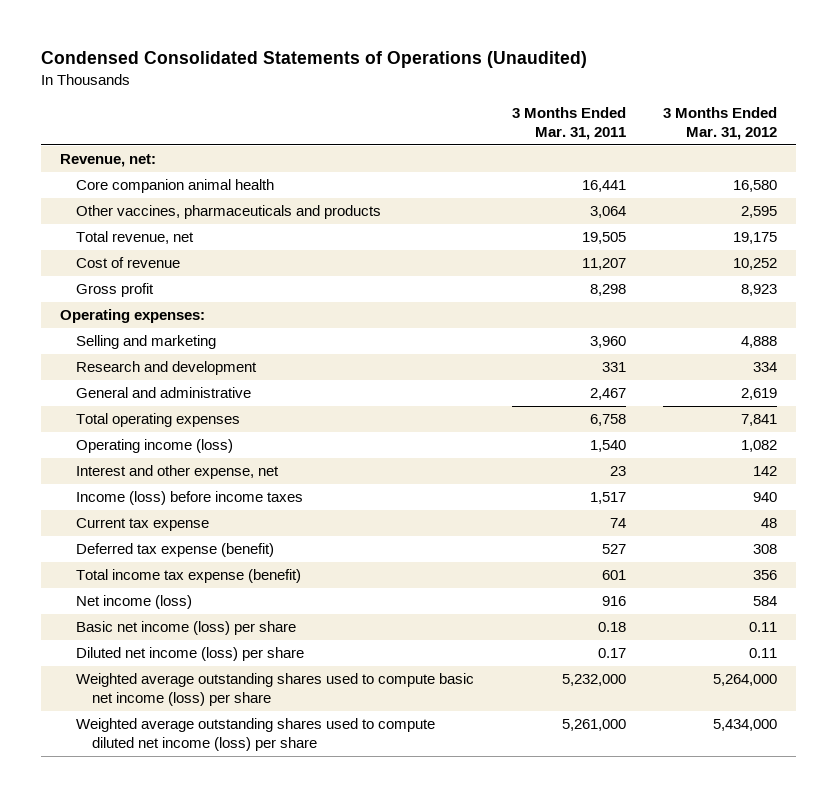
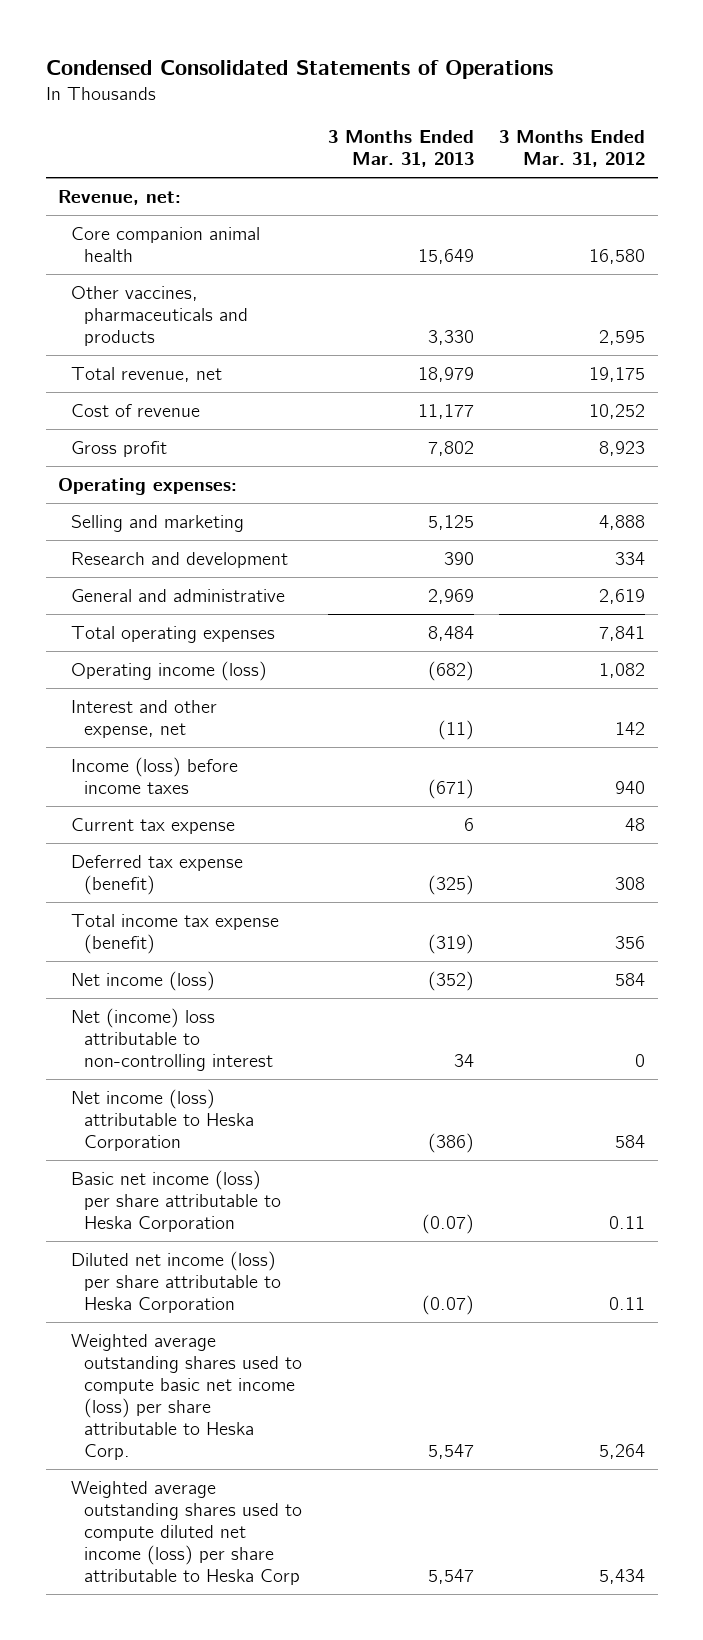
[41,51,588,69] Condensed Consolidated Statements of Operations (Unaudited) -> [45,59,553,79] Condensed Consolidated Statements of Operations
[511,107,626,141] 3 Months Ended Mar. 31, 2011 -> none
none -> [327,130,474,168] 3 Months Ended Mar. 31, 2013
none -> [71,1007,274,1071] Net (income) loss attributable to non-controlling interest
none -> [71,1088,255,1151] Net income (loss) attributable to Heska Corporation
[75,621,296,636] Basic net income (loss) per share -> [71,1169,282,1232] Basic net income (loss) per share attributable to Heska Corporation
[75,647,304,662] Diluted net income (loss) per share -> [71,1250,282,1313] Diluted net income (loss) per share attributable to Heska Corporation
[75,673,474,707] Weighted average outstanding shares used to compute basic net income (loss) per share -> [71,1333,303,1461] Weighted average outstanding shares used to compute basic net income (loss) per share attributable to Heska Corp.
[713,674,778,687] 5,264,000 -> [599,1444,646,1460] 5,264
[75,718,435,752] Weighted average outstanding shares used to compute diluted net income (loss) per share -> [71,1480,303,1585] Weighted average outstanding shares used to compute diluted net income (loss) per share attributable to Heska Corp
[713,719,778,732] 5,434,000 -> [599,1568,646,1584] 5,434

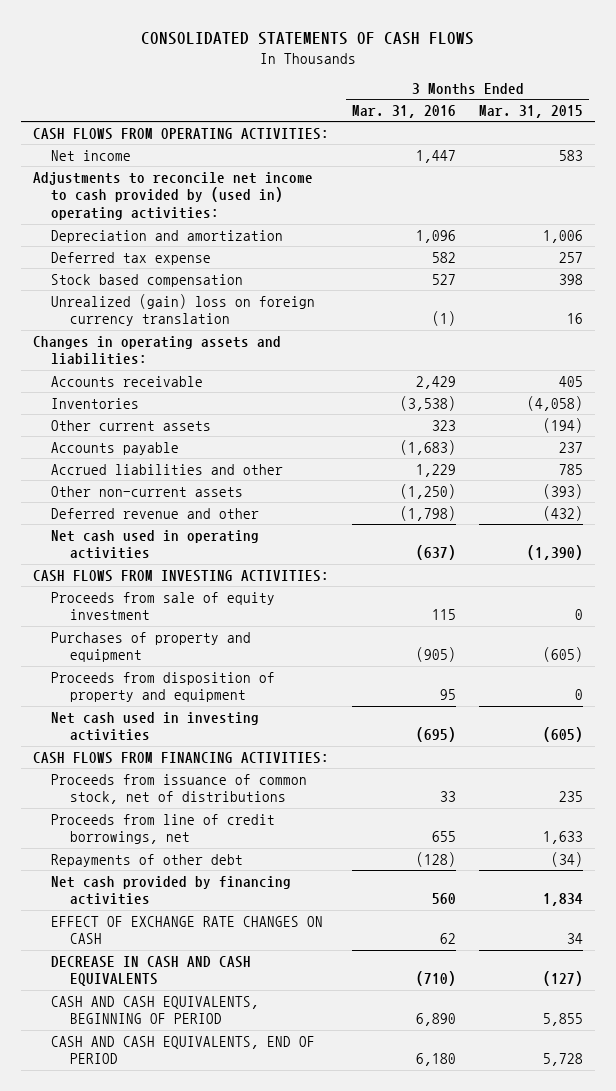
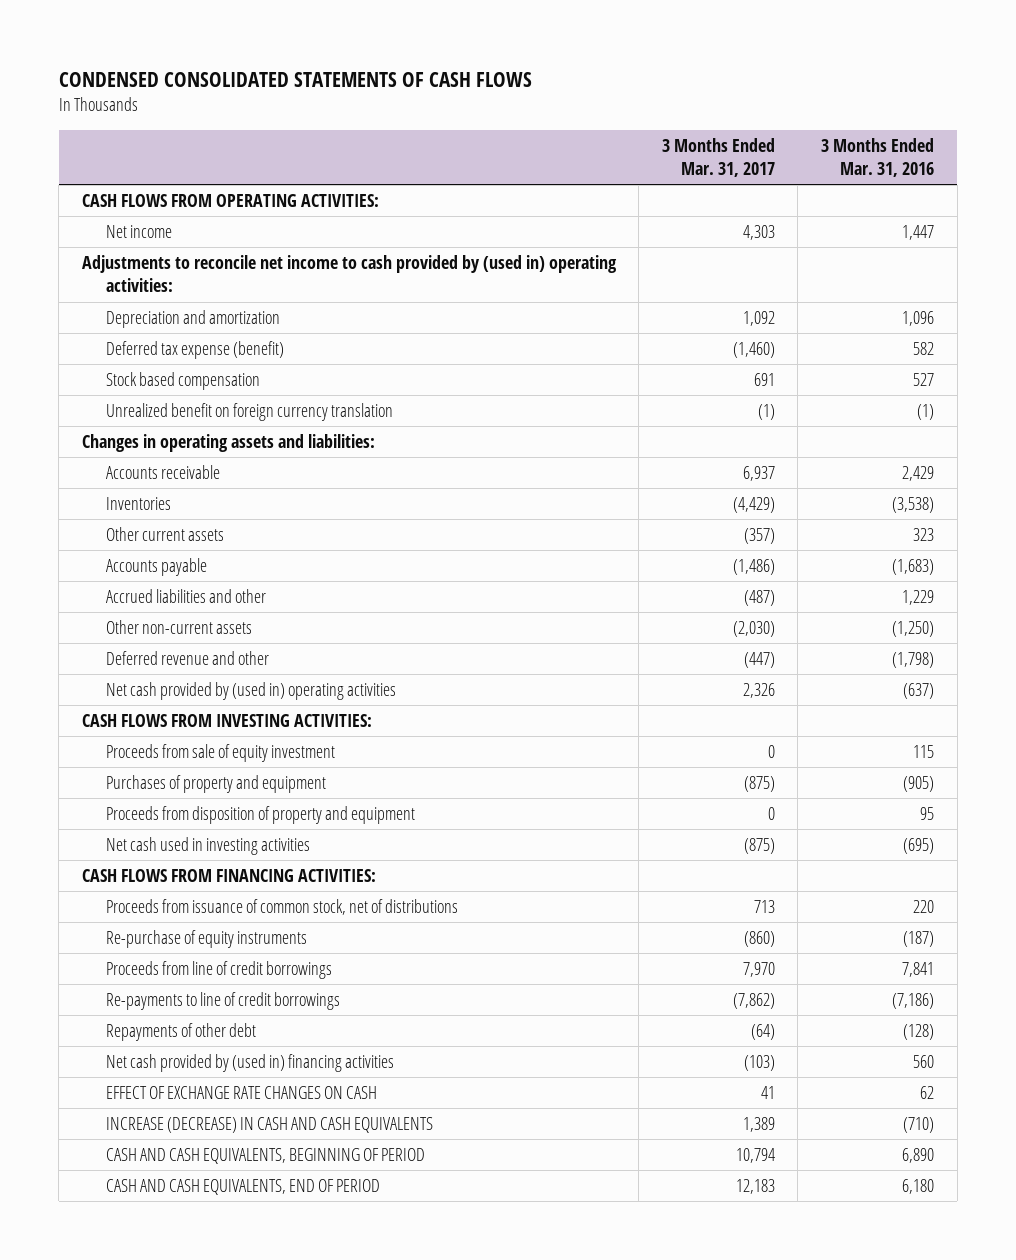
[141,32,475,46] CONSOLIDATED STATEMENTS OF CASH FLOWS -> [58,71,532,87] CONDENSED CONSOLIDATED STATEMENTS OF CASH FLOWS
[479,104,584,118] Mar. 31, 2015 -> none
none -> [661,137,775,178] 3 Months Ended Mar. 31, 2017
[51,251,212,265] Deferred tax expense -> [106,341,285,360] Deferred tax expense (benefit)
[51,293,316,327] Unrealized (gain) loss on foreign currency translation -> [106,403,394,422] Unrealized benefit on foreign currency translation
[51,529,260,560] Net cash used in operating activities -> [106,682,397,701] Net cash provided by (used in) operating activities
[440,791,457,803] 33 -> [912,900,934,914] 220
none -> [106,930,308,949] Re-purchase of equity instruments
[51,813,276,845] Proceeds from line of credit borrowings, net -> [106,961,333,980] Proceeds from line of credit borrowings
[432,831,457,843] 655 -> [901,962,934,978] 7,841
none -> [106,992,341,1011] Re-payments to line of credit borrowings
[51,875,292,906] Net cash provided by financing activities -> [106,1054,395,1073] Net cash provided by (used in) financing activities
[51,955,252,987] DECREASE IN CASH AND CASH EQUIVALENTS -> [106,1117,434,1134] INCREASE (DECREASE) IN CASH AND CASH EQUIVALENTS

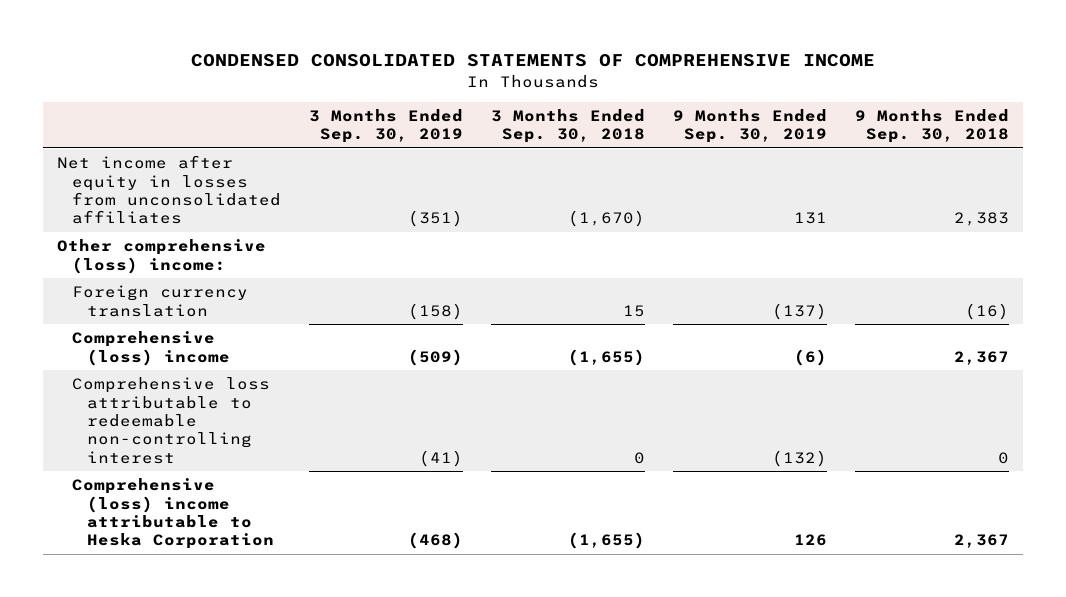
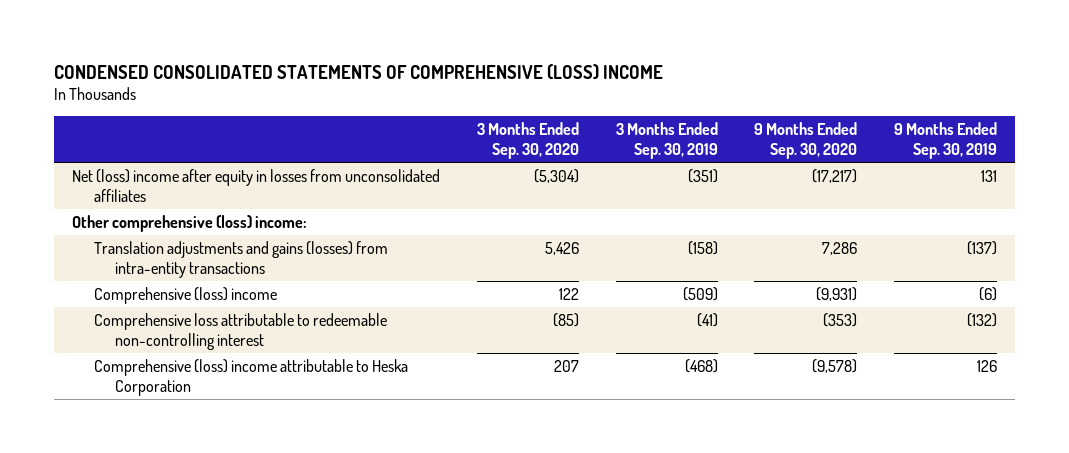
[191,54,876,68] CONDENSED CONSOLIDATED STATEMENTS OF COMPREHENSIVE INCOME -> [54,63,664,80] CONDENSED CONSOLIDATED STATEMENTS OF COMPREHENSIVE (LOSS) INCOME
[490,108,645,144] 3 Months Ended Sep. 30, 2018 -> none
[855,108,1010,144] 9 Months Ended Sep. 30, 2018 -> none
none -> [476,122,579,160] 3 Months Ended Sep. 30, 2020
none -> [754,122,858,160] 9 Months Ended Sep. 30, 2020
[57,155,281,225] Net income after equity in losses from unconsolidated affiliates -> [72,169,441,202] Net (loss) income after equity in losses from unconsolidated affiliates
[71,285,248,317] Foreign currency translation -> [93,241,388,278] Translation adjustments and gains (losses) from intra-entity transactions

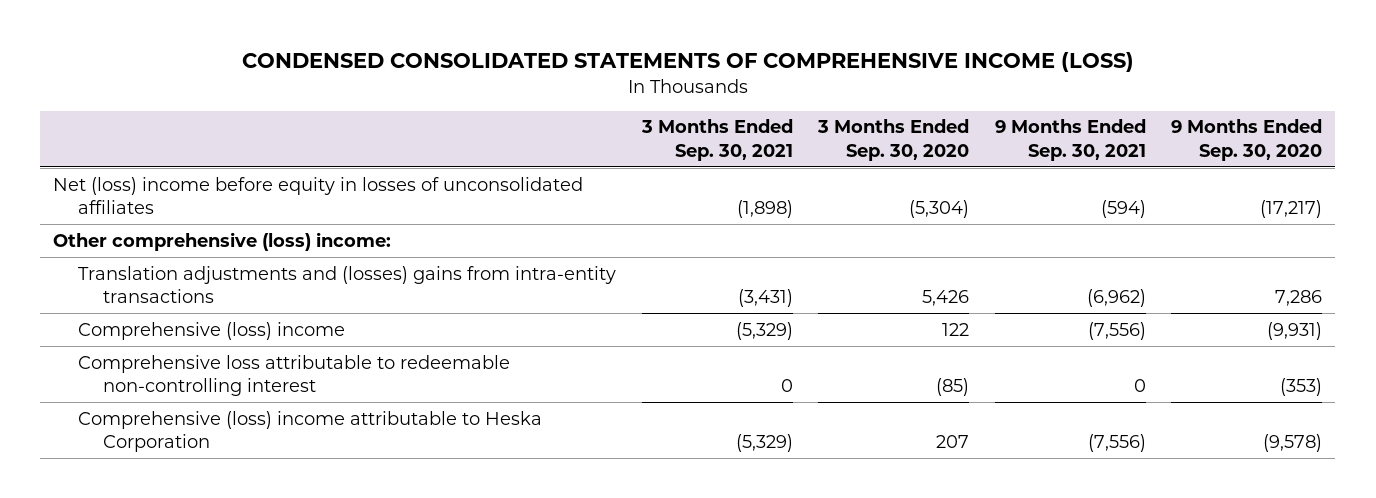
[54,63,664,80] CONDENSED CONSOLIDATED STATEMENTS OF COMPREHENSIVE (LOSS) INCOME -> [241,52,1134,73] CONDENSED CONSOLIDATED STATEMENTS OF COMPREHENSIVE INCOME (LOSS)
[615,122,718,160] 3 Months Ended Sep. 30, 2019 -> none
[893,122,997,160] 9 Months Ended Sep. 30, 2019 -> none
none -> [640,119,793,161] 3 Months Ended Sep. 30, 2021
none -> [994,119,1146,161] 9 Months Ended Sep. 30, 2021
[72,169,441,202] Net (loss) income after equity in losses from unconsolidated affiliates -> [53,176,584,214] Net (loss) income before equity in losses of unconsolidated affiliates
[93,241,388,278] Translation adjustments and gains (losses) from intra-entity transactions -> [77,265,616,303] Translation adjustments and (losses) gains from intra-entity transactions

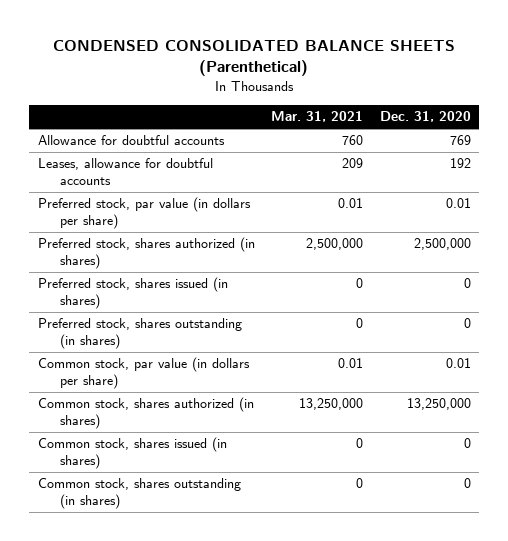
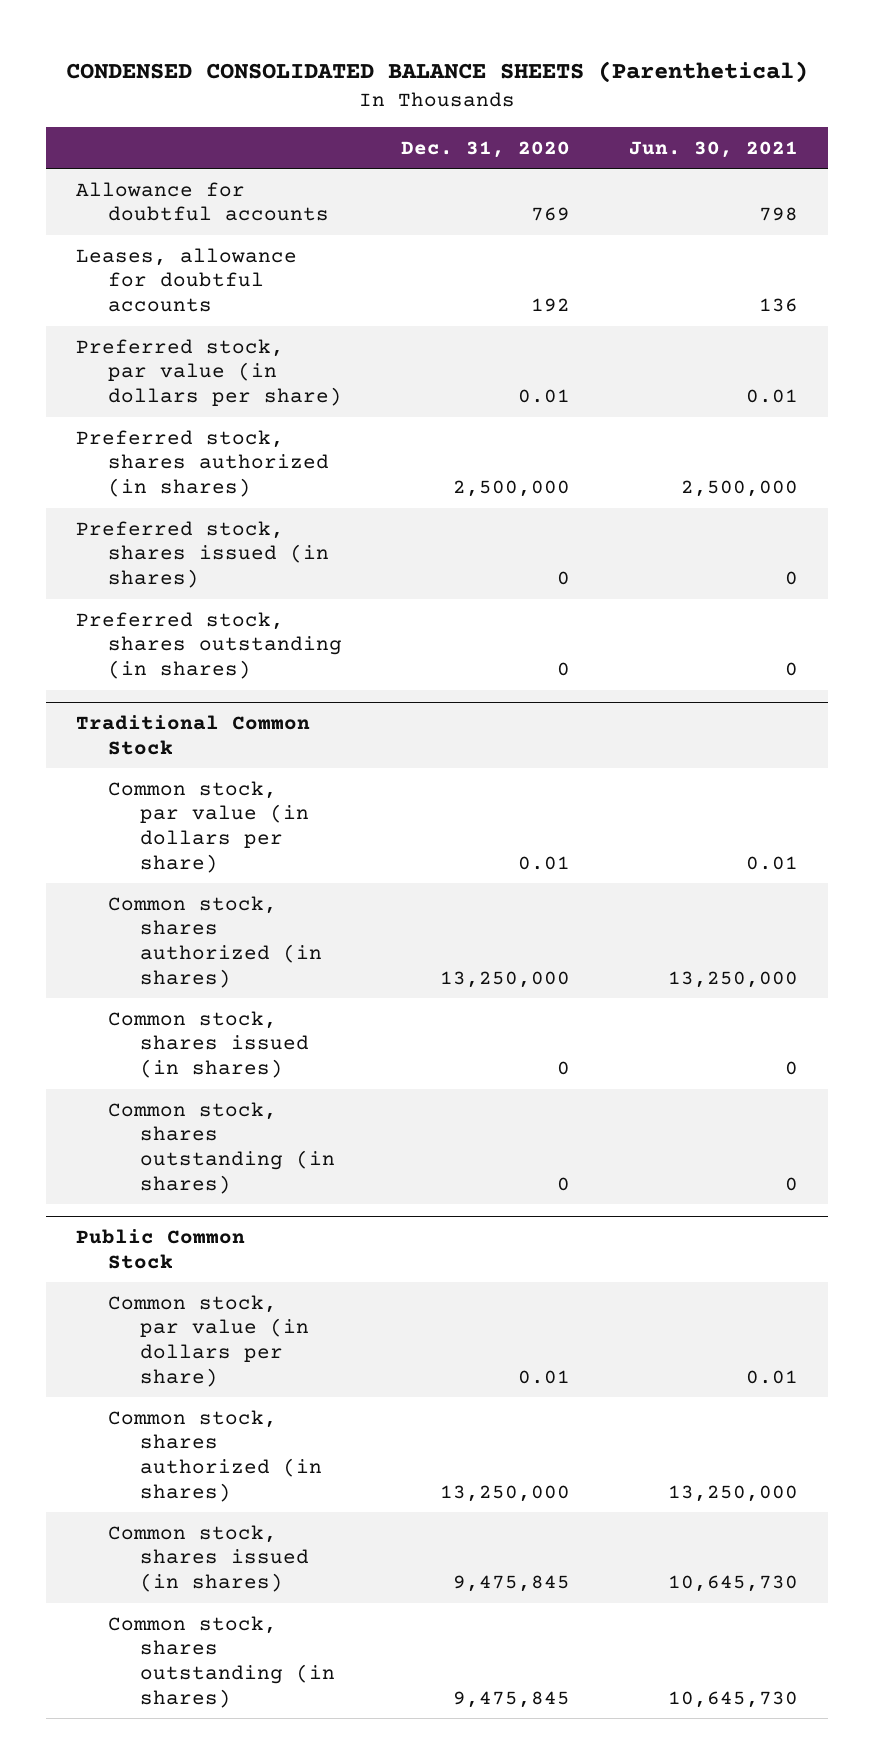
[271,111,364,123] Mar. 31, 2021 -> none
none -> [629,140,799,158] Jun. 30, 2021
none -> [75,714,310,755] Traditional Common Stock
none -> [75,1228,245,1269] Public Common Stock
none -> [107,1294,310,1387] Common stock, par value (in dollars per share)
none -> [107,1409,323,1502] Common stock, shares authorized (in shares)
none -> [107,1524,310,1592] Common stock, shares issued (in shares)
none -> [107,1615,336,1708] Common stock, shares outstanding (in shares)

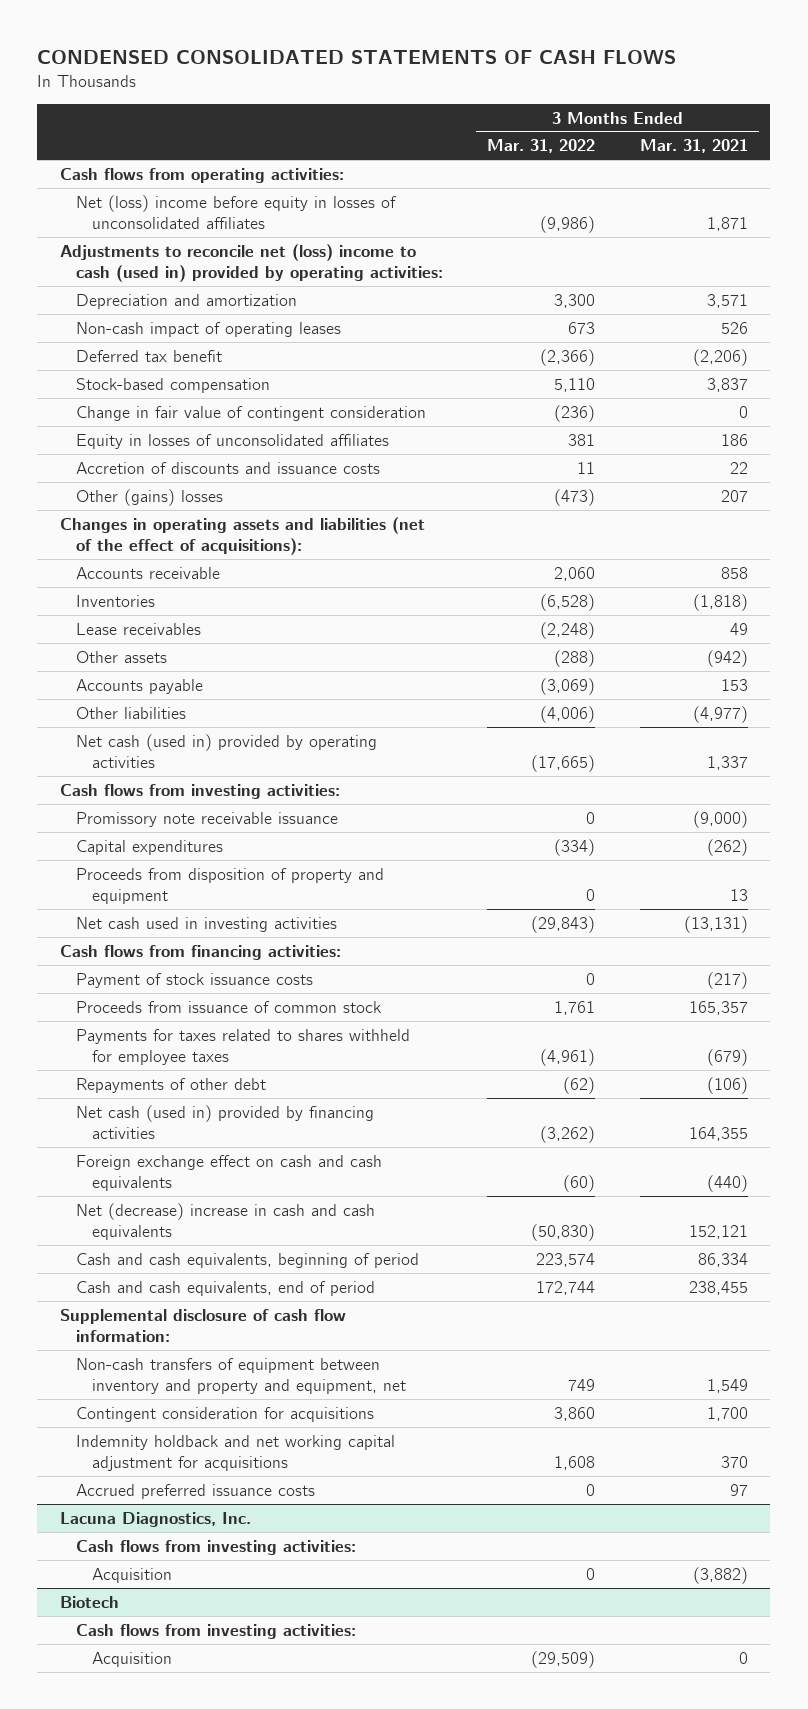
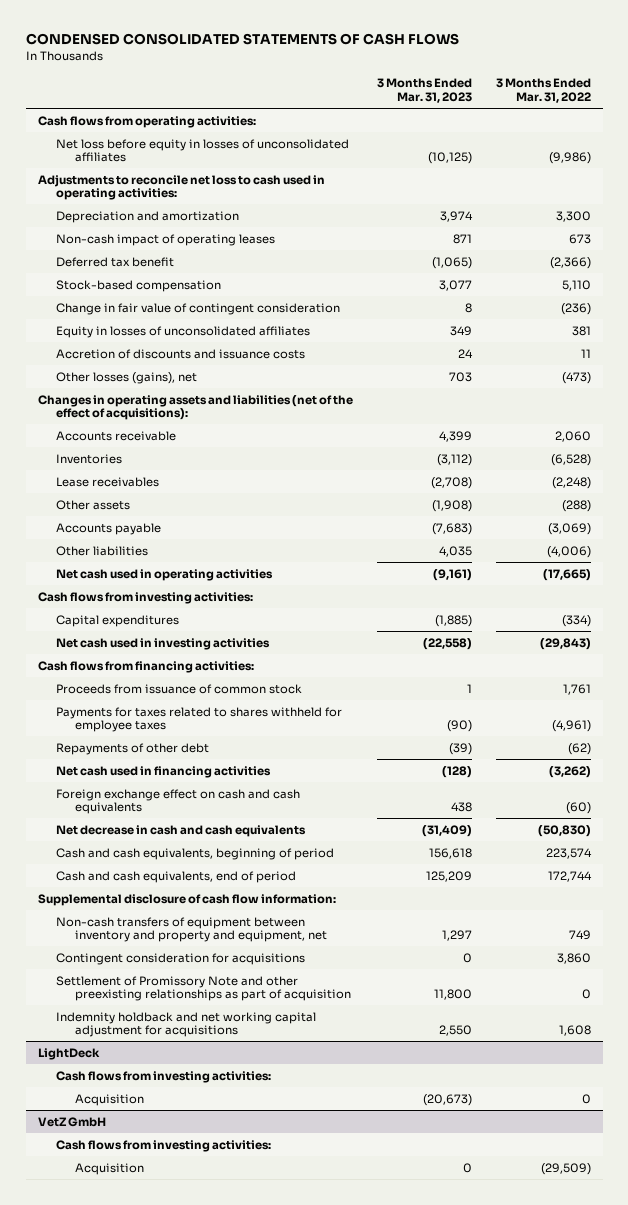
[639,139,748,154] Mar. 31, 2021 -> none
none -> [376,78,472,104] 3 Months Ended Mar. 31, 2023
[75,194,397,229] Net (loss) income before equity in losses of unconsolidated affiliates -> [56,138,350,163] Net loss before equity in losses of unconsolidated affiliates
[59,243,443,282] Adjustments to reconcile net (loss) income to cash (used in) provided by operating activities: -> [37,174,325,201] Adjustments to reconcile net loss to cash used in operating activities:
[75,488,223,506] Other (gains) losses -> [56,371,198,384] Other losses (gains), net
[75,733,377,768] Net cash (used in) provided by operating activities -> [56,568,274,581] Net cash used in operating activities
[75,811,338,827] Promissory note receivable issuance -> none
[75,867,384,904] Proceeds from disposition of property and equipment -> none
[75,972,313,988] Payment of stock issuance costs -> none
[75,1104,374,1139] Net cash (used in) provided by financing activities -> [56,765,272,778] Net cash used in financing activities
[75,1202,375,1240] Net (decrease) increase in cash and cash equivalents -> [56,824,307,837] Net decrease in cash and cash equivalents
none -> [56,975,352,1002] Settlement of Promissory Note and other preexisting relationships as part of acquisition
[75,1483,315,1499] Accrued preferred issuance costs -> none
[59,1511,251,1527] Lacuna Diagnostics, Inc. -> none
none -> [37,1047,100,1060] LightDeck
[59,1595,119,1608] Biotech -> none
none -> [37,1116,106,1127] VetZ GmbH

